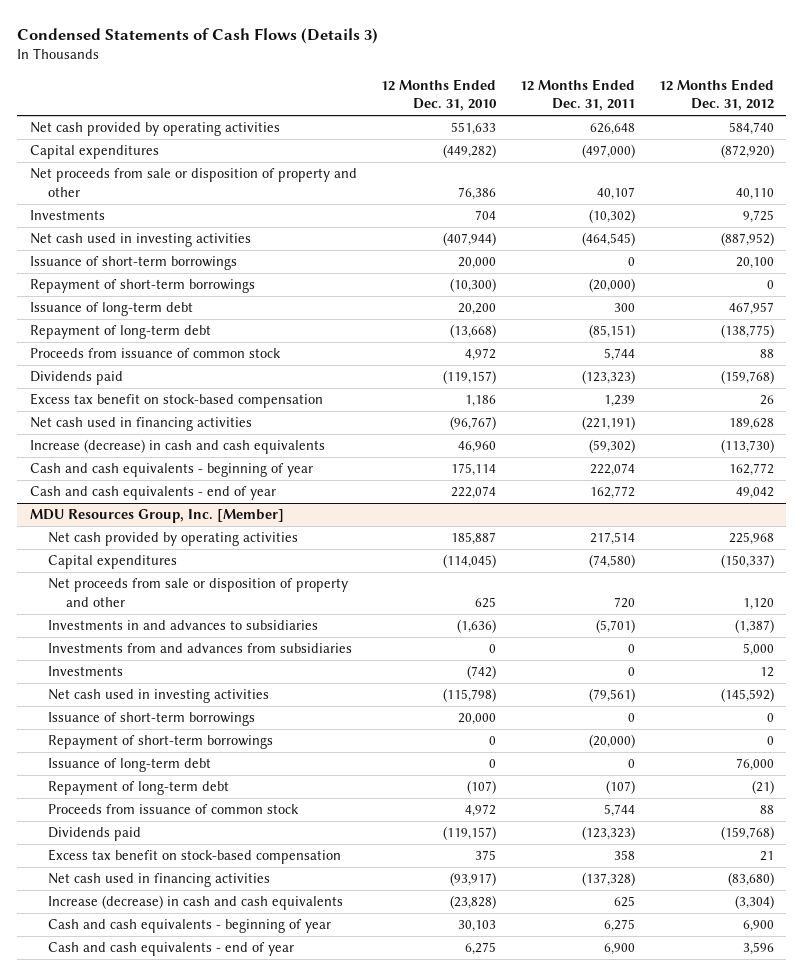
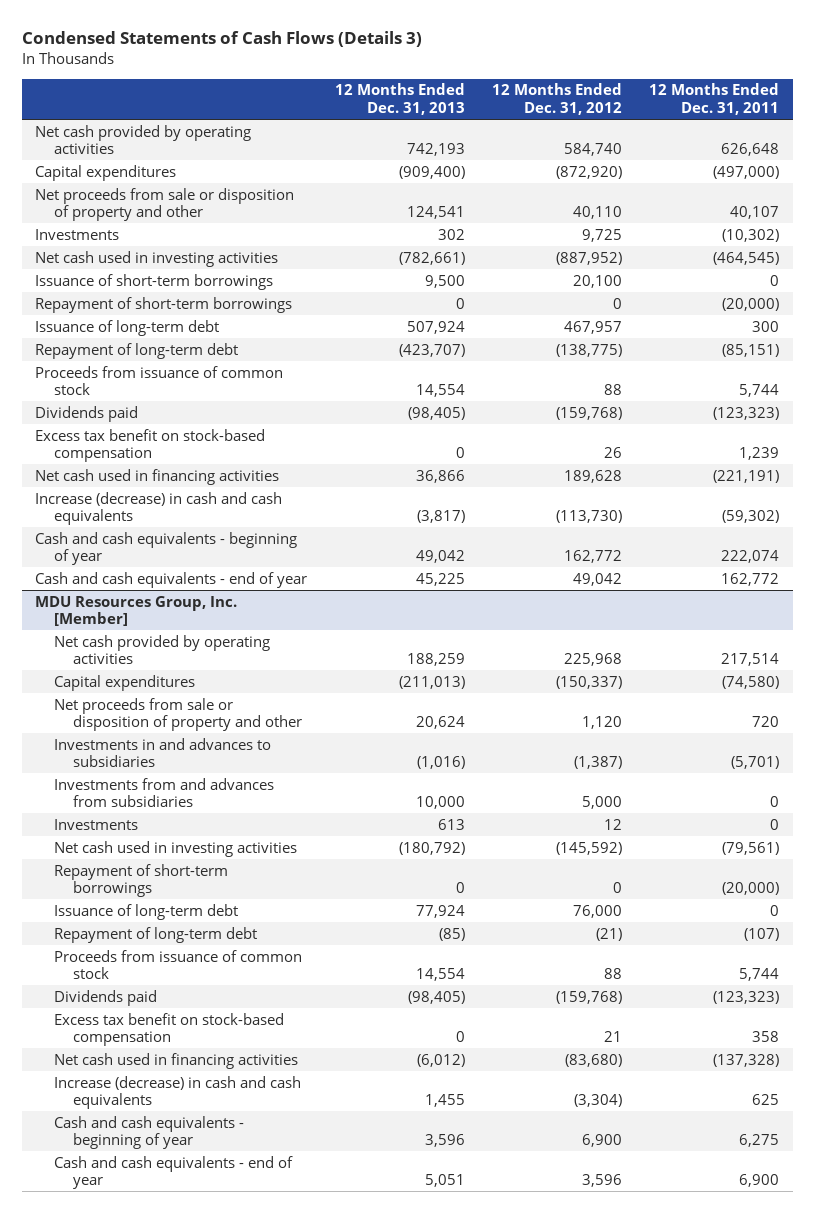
[380,78,497,112] 12 Months Ended Dec. 31, 2010 -> none
none -> [334,83,465,116] 12 Months Ended Dec. 31, 2013
[47,712,255,727] Issuance of short-term borrowings -> none

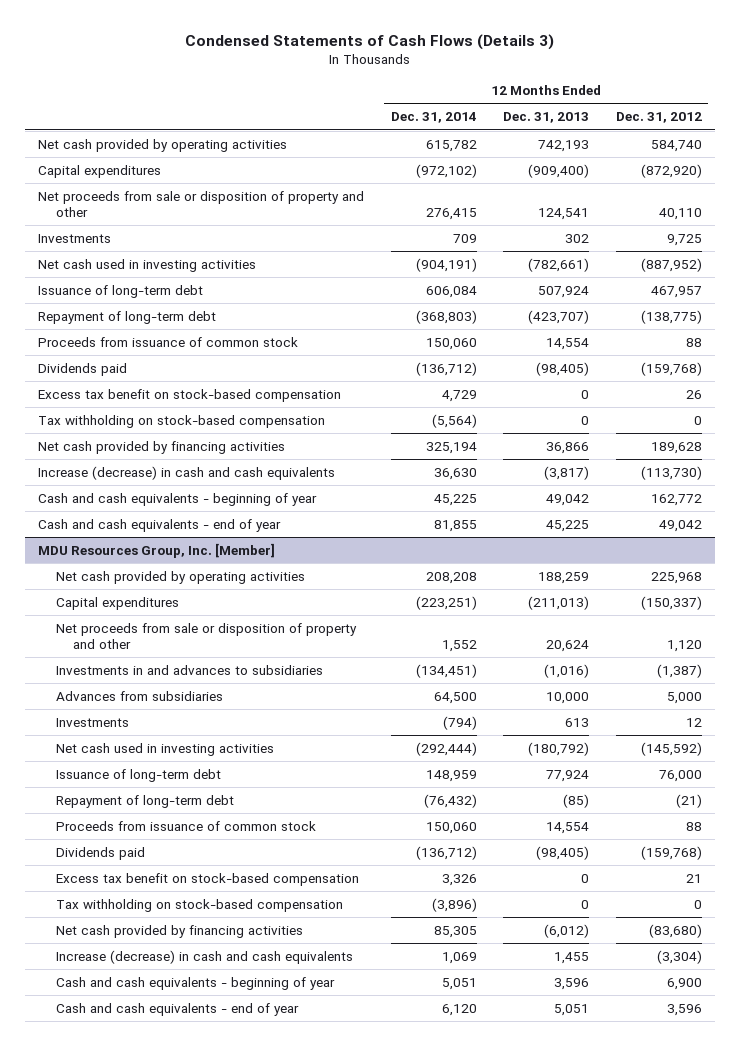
[649,83,780,116] 12 Months Ended Dec. 31, 2011 -> none
none -> [390,112,477,124] Dec. 31, 2014
[35,273,274,290] Issuance of short-term borrowings -> none
[35,296,293,313] Repayment of short-term borrowings -> none
none -> [38,414,326,428] Tax withholding on stock-based compensation
[35,468,280,485] Net cash used in financing activities -> [38,440,286,454] Net cash provided by financing activities
[54,777,275,808] Investments from and advances from subsidiaries -> [55,690,223,701] Advances from subsidiaries
[54,863,229,898] Repayment of short-term borrowings -> none
none -> [55,898,343,912] Tax withholding on stock-based compensation
[54,1052,299,1069] Net cash used in financing activities -> [55,924,303,938] Net cash provided by financing activities

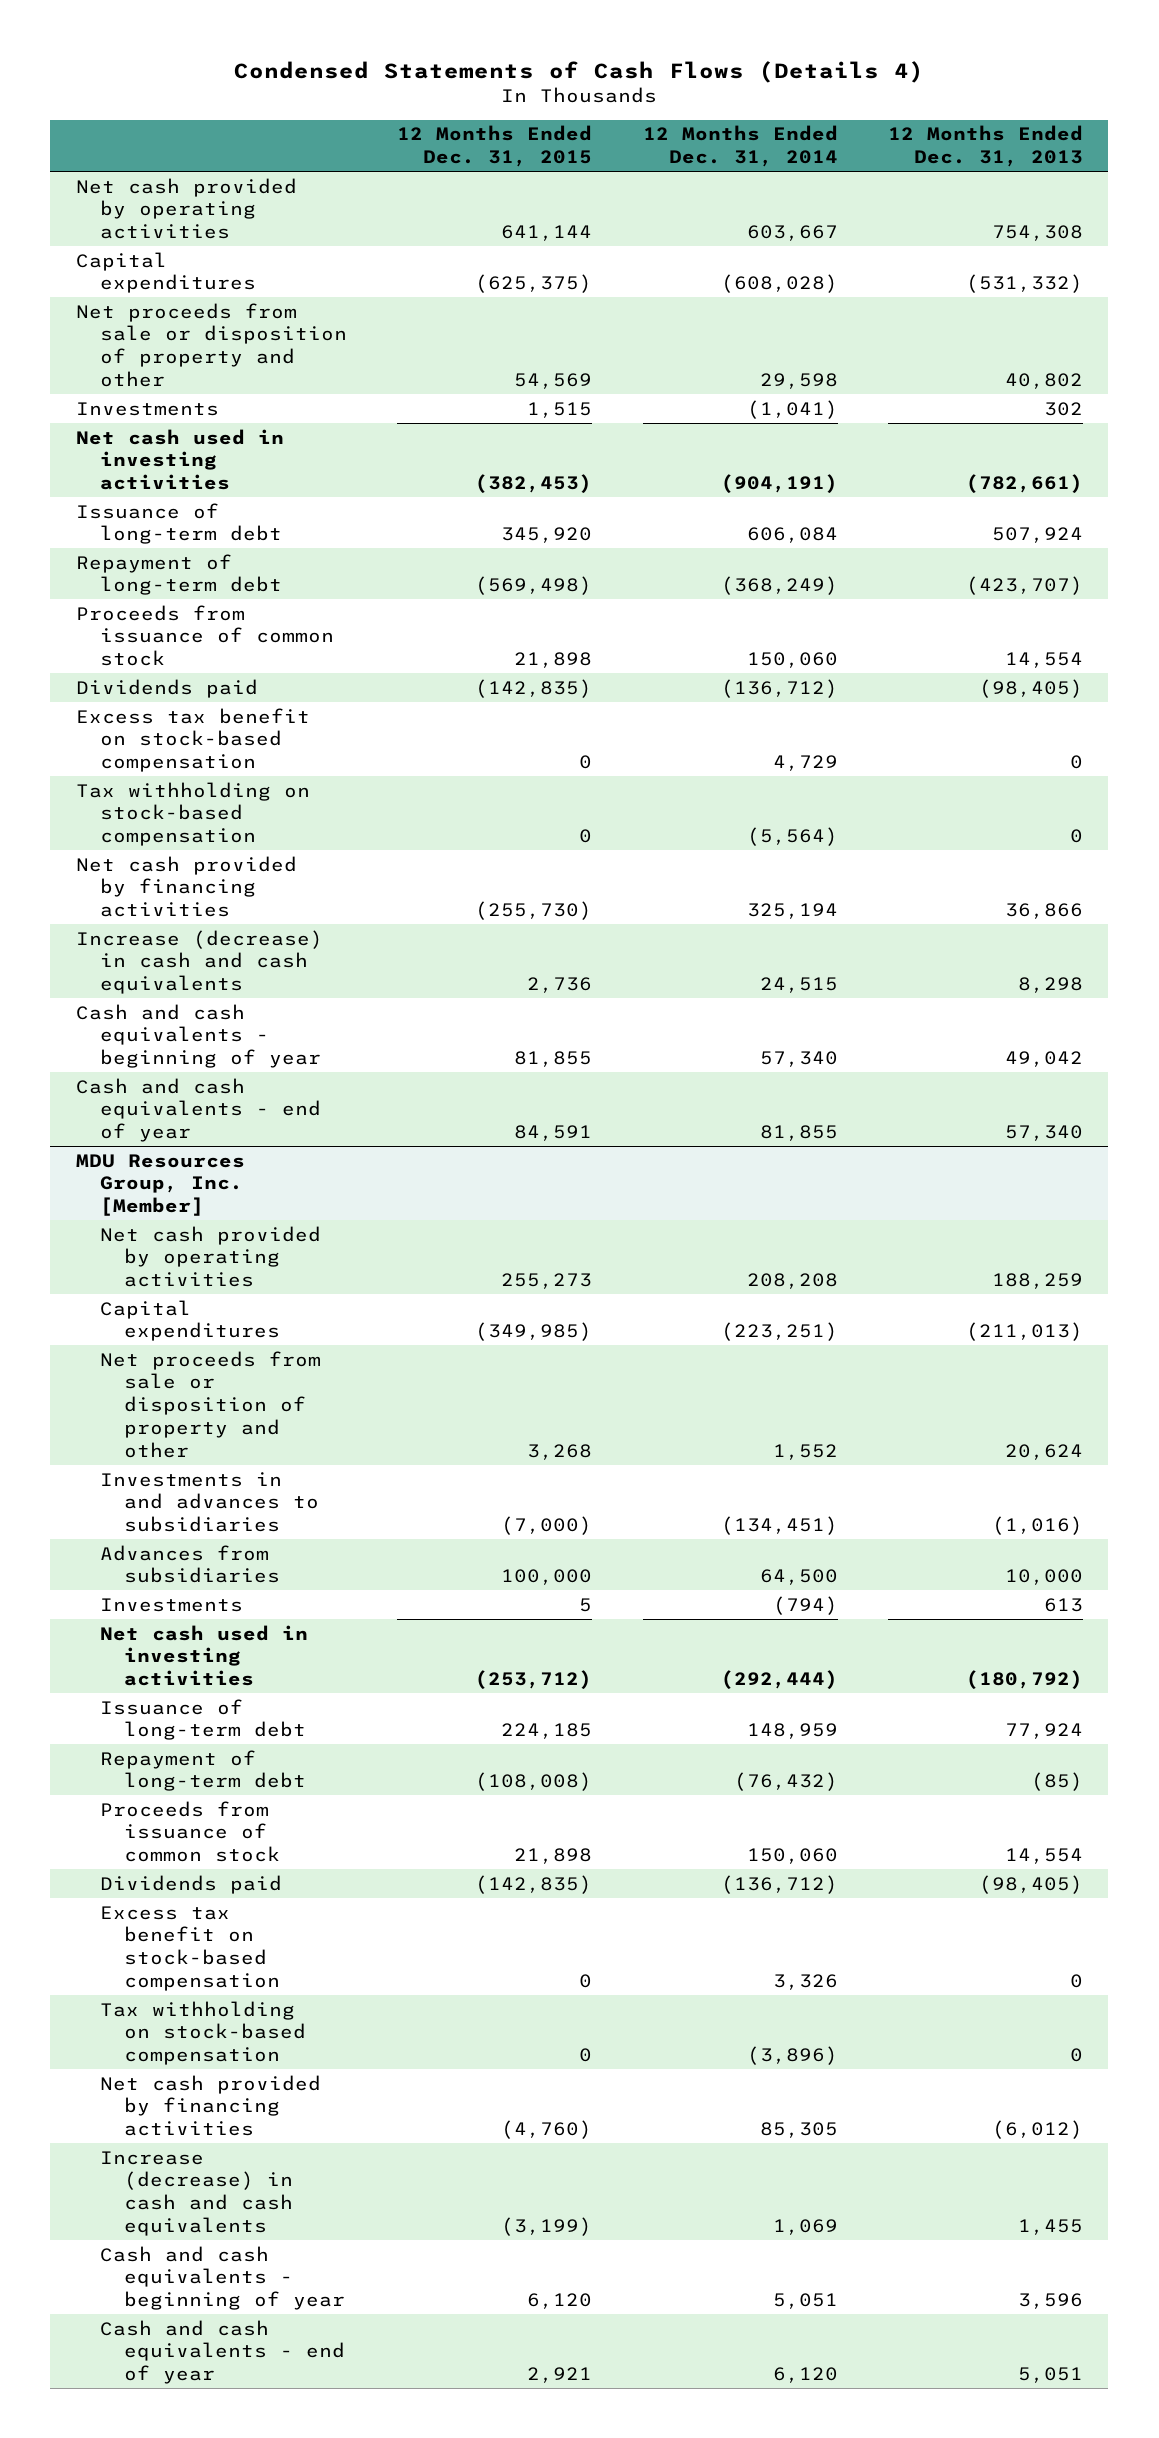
[184,33,554,50] Condensed Statements of Cash Flows (Details 3) -> [234,60,925,83] Condensed Statements of Cash Flows (Details 4)
[615,112,702,124] Dec. 31, 2012 -> none
none -> [397,125,593,168] 12 Months Ended Dec. 31, 2015
[425,139,477,152] 615,782 -> [746,225,838,242] 603,667
[538,139,590,152] 742,193 -> [992,225,1084,242] 754,308
[415,163,477,178] (972,102) -> [720,274,838,294] (608,028)
[528,163,590,178] (909,400) -> [966,274,1084,294] (531,332)
[425,207,477,220] 276,415 -> [759,372,838,389] 29,598
[538,207,590,220] 124,541 -> [1005,372,1084,389] 40,802
[452,233,477,243] 709 -> [746,399,838,419] (1,041)
[415,309,477,324] (368,803) -> [720,576,838,596] (368,249)
[433,467,477,480] 36,630 -> [759,977,838,994] 24,515
[544,465,590,480] (3,817) -> [1018,977,1084,994] 8,298
[433,493,477,506] 45,225 -> [759,1051,838,1068] 57,340
[546,519,590,532] 45,225 -> [1005,1125,1084,1142] 57,340

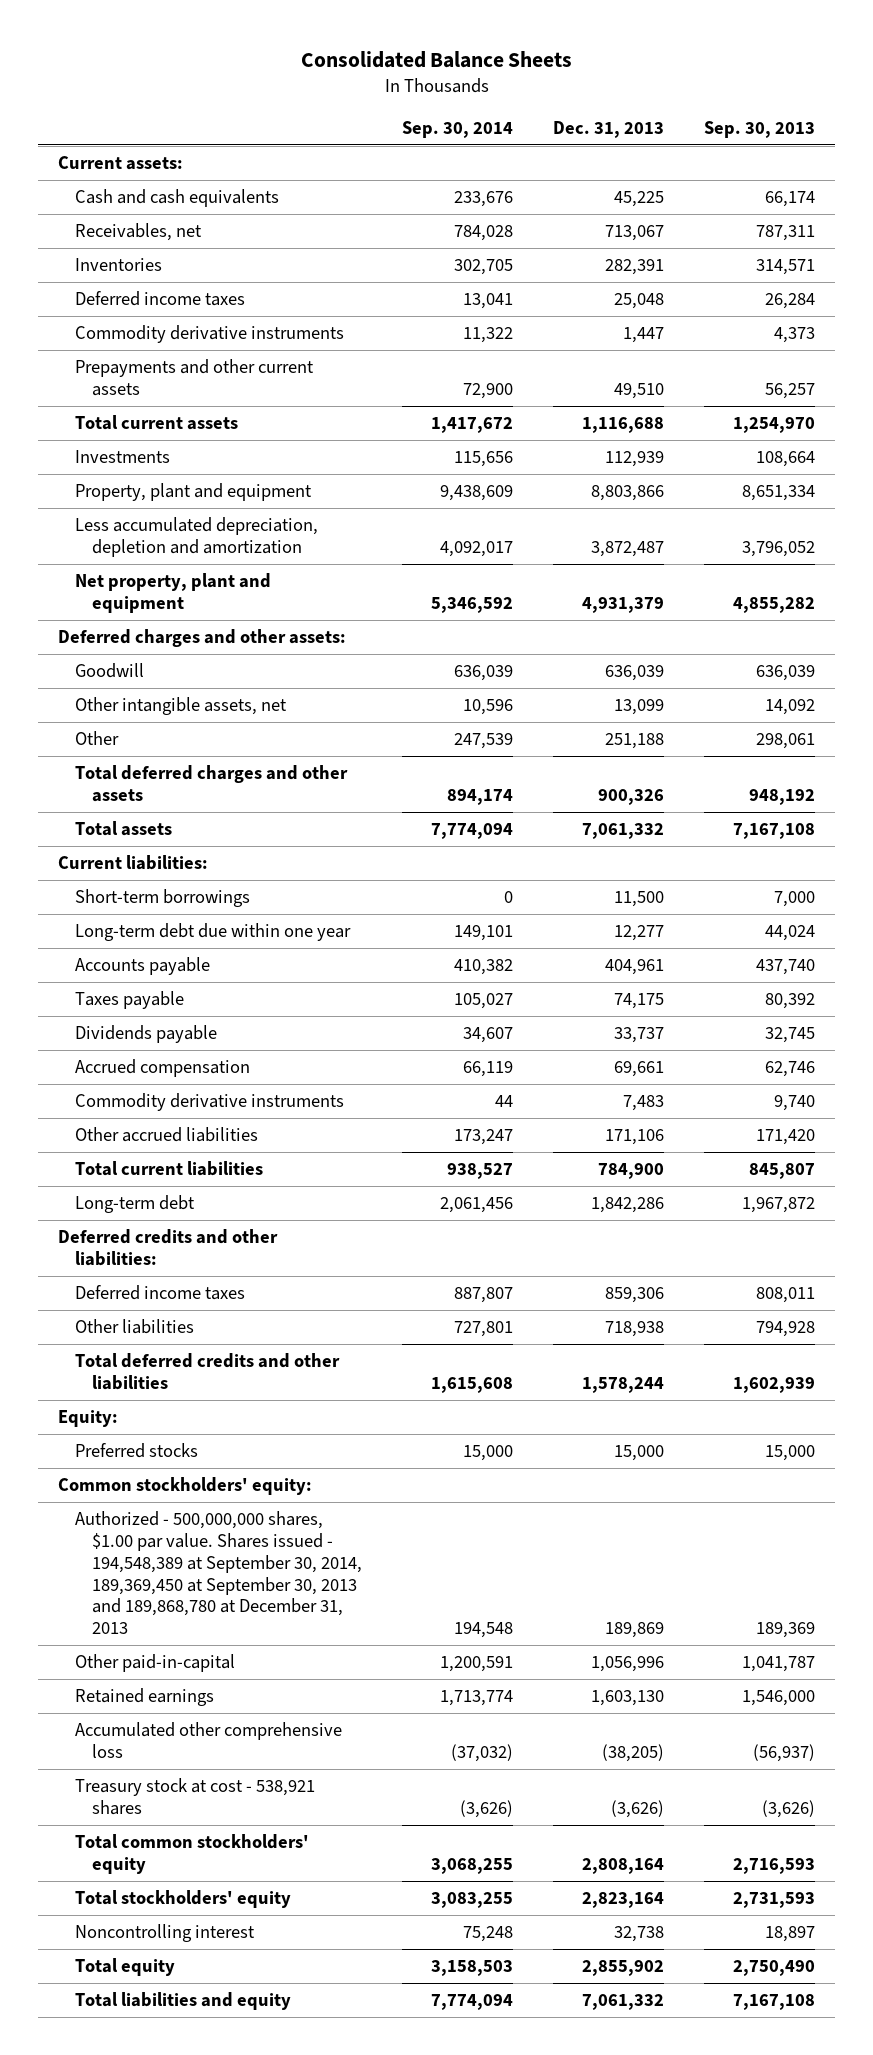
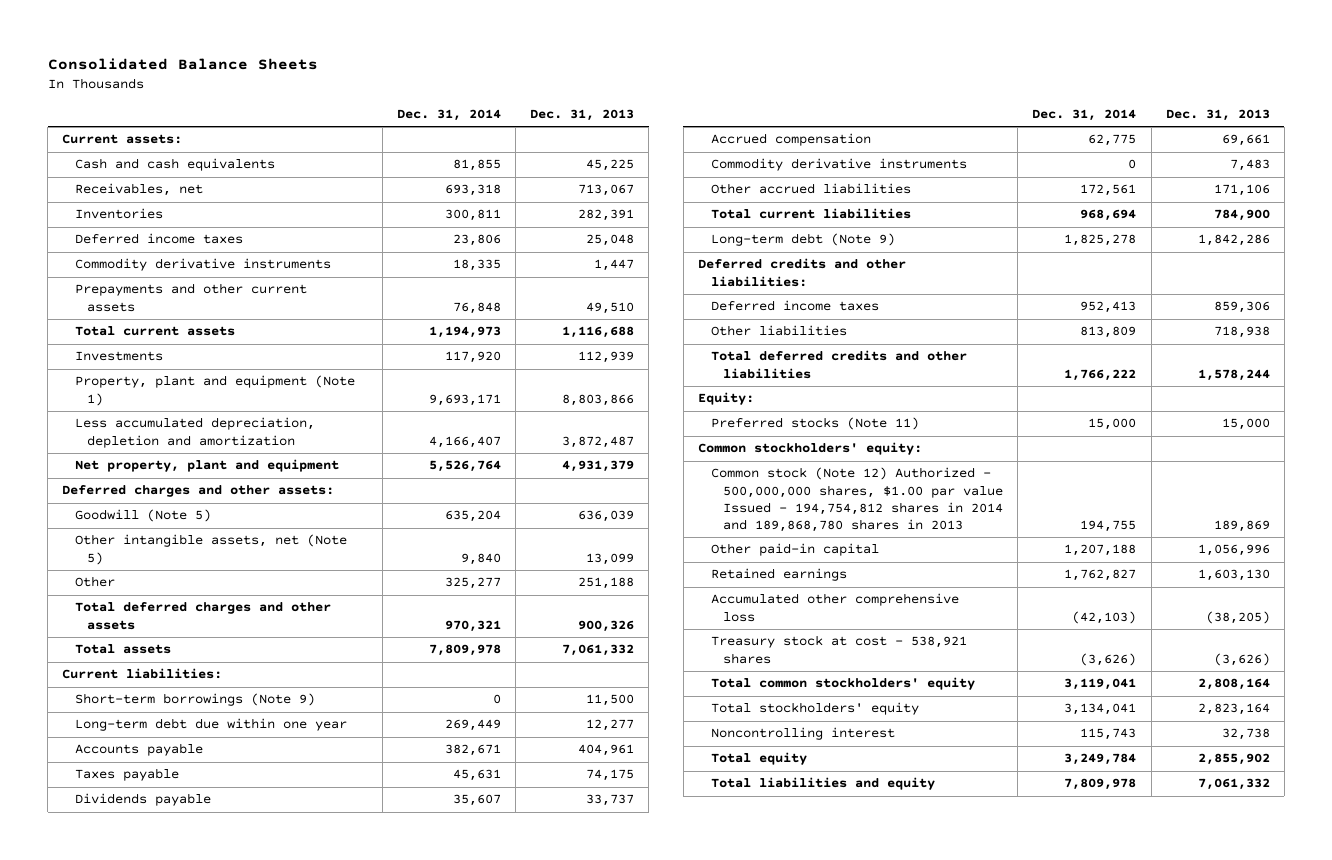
[401,120,513,138] Sep. 30, 2014 -> none
[703,120,815,138] Sep. 30, 2013 -> none
none -> [396,109,501,122] Dec. 31, 2014
[75,483,313,502] Property, plant and equipment -> [74,375,355,406] Property, plant and equipment (Note 1)
[75,663,145,679] Goodwill -> [74,509,211,523] Goodwill (Note 5)
[75,697,288,716] Other intangible assets, net -> [74,534,347,565] Other intangible assets, net (Note 5)
[75,889,251,908] Short-term borrowings -> [74,693,315,707] Short-term borrowings (Note 9)
[75,1195,196,1214] Long-term debt -> [710,233,895,247] Long-term debt (Note 9)
[75,1443,199,1459] Preferred stocks -> [710,417,919,431] Preferred stocks (Note 11)
[75,1511,362,1635] Authorized - 500,000,000 shares, $1.00 par value. Shares issued - 194,548,389 at September 30, 2014, 189,369,450 at September 30, 2013 and 189,868,780 at December 31, 2013 -> [710,467,1004,532] Common stock (Note 12) Authorized - 500,000,000 shares, $1.00 par value Issued - 194,754,812 shares in 2014 and 189,868,780 shares in 2013
[75,1654,236,1673] Other paid-in-capital -> [710,543,879,557] Other paid-in capital

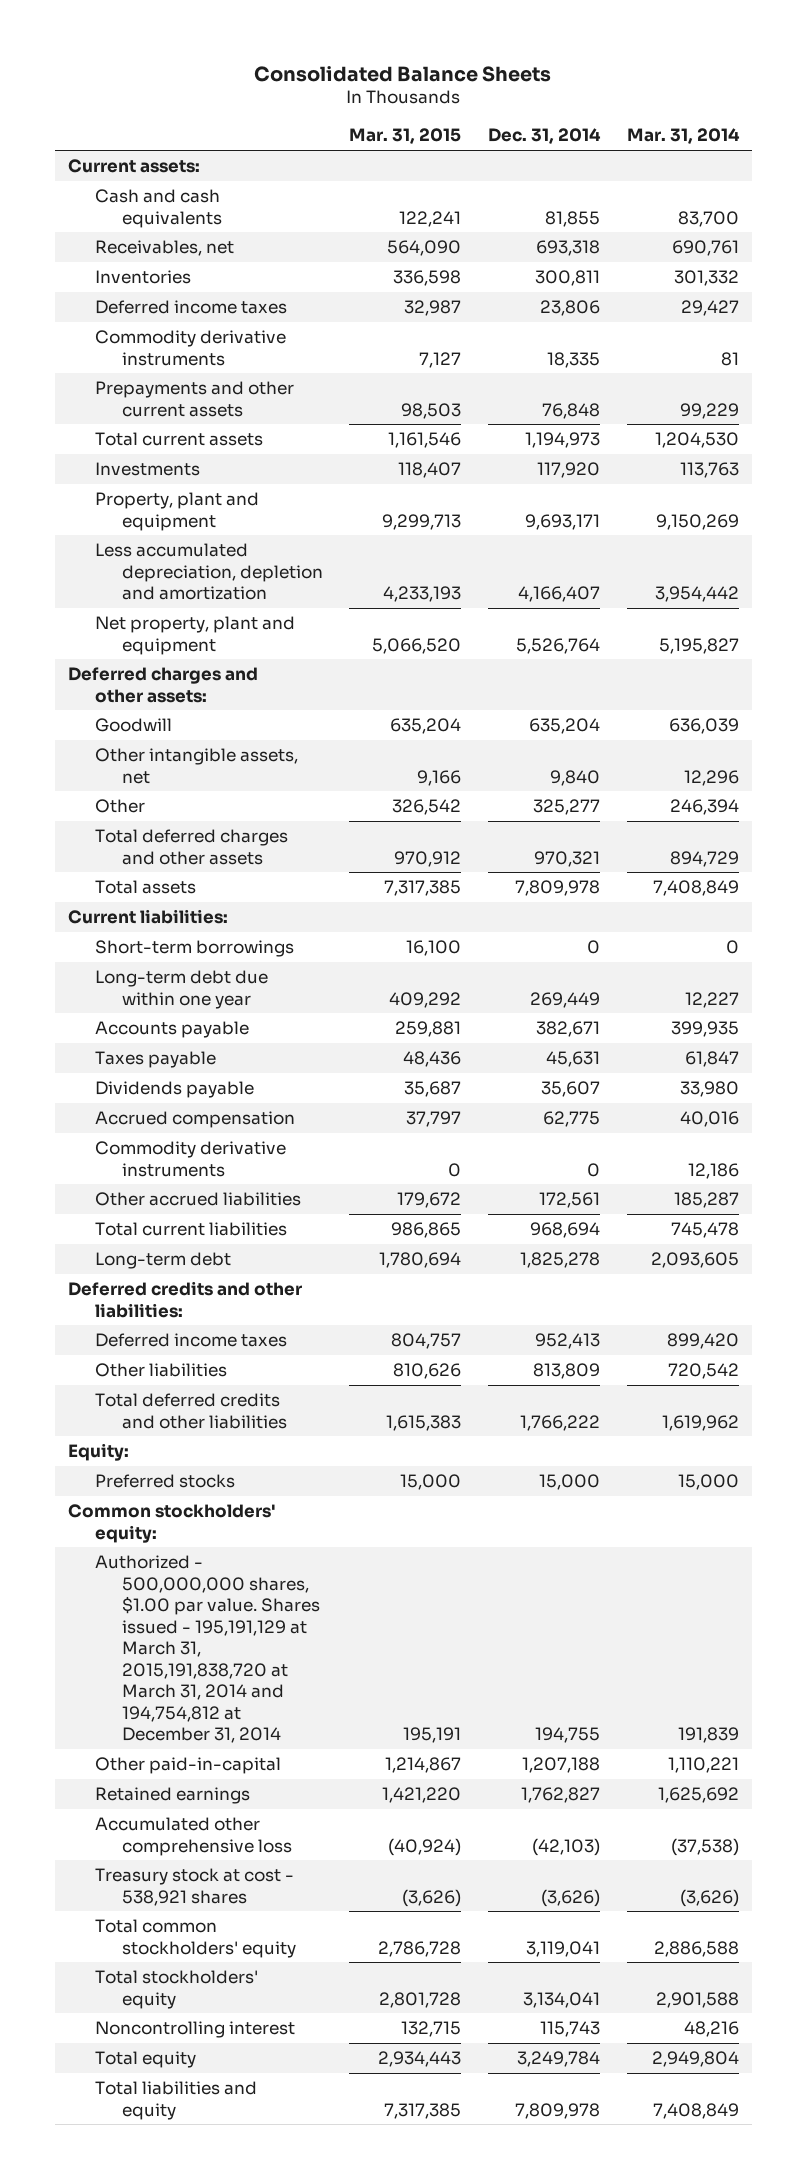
[530,109,635,122] Dec. 31, 2013 -> none
none -> [349,128,462,145] Mar. 31, 2015
none -> [626,128,740,145] Mar. 31, 2014
[74,375,355,406] Property, plant and equipment (Note 1) -> [94,492,259,531] Property, plant and equipment
[74,509,211,523] Goodwill (Note 5) -> [94,718,172,733] Goodwill
[74,534,347,565] Other intangible assets, net (Note 5) -> [94,748,298,784] Other intangible assets, net
[74,693,315,707] Short-term borrowings (Note 9) -> [94,940,294,958] Short-term borrowings
[710,233,895,247] Long-term debt (Note 9) -> [94,1252,231,1270] Long-term debt
[710,417,919,431] Preferred stocks (Note 11) -> [94,1474,235,1489] Preferred stocks
[710,467,1004,532] Common stock (Note 12) Authorized - 500,000,000 shares, $1.00 par value Issued - 194,754,812 shares in 2014 and 189,868,780 shares in 2013 -> [94,1555,320,1744] Authorized - 500,000,000 shares, $1.00 par value. Shares issued - 195,191,129 at March 31, 2015,191,838,720 at March 31, 2014 and 194,754,812 at December 31, 2014
[710,543,879,557] Other paid-in capital -> [94,1757,281,1775] Other paid-in-capital

